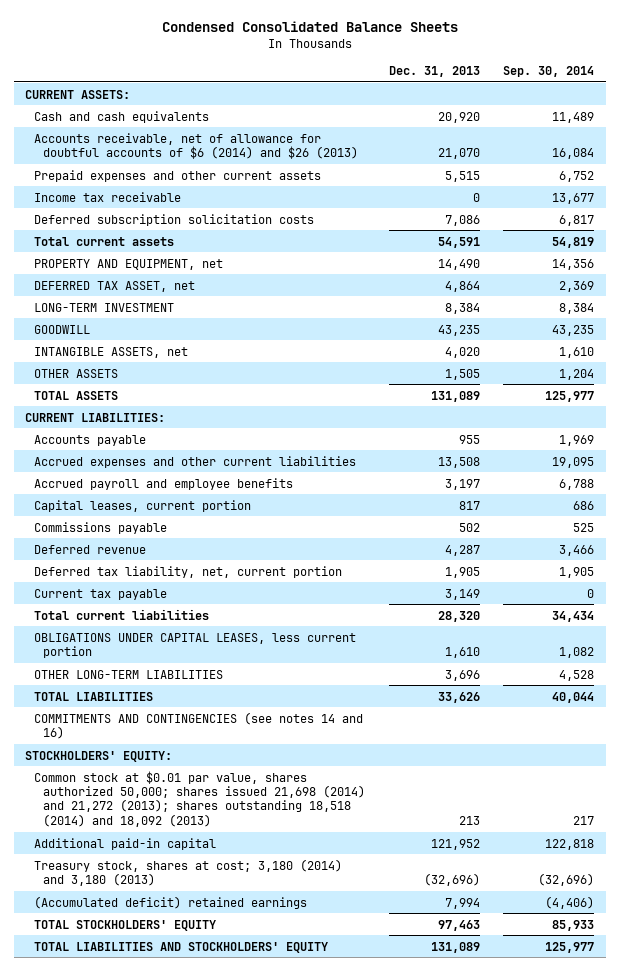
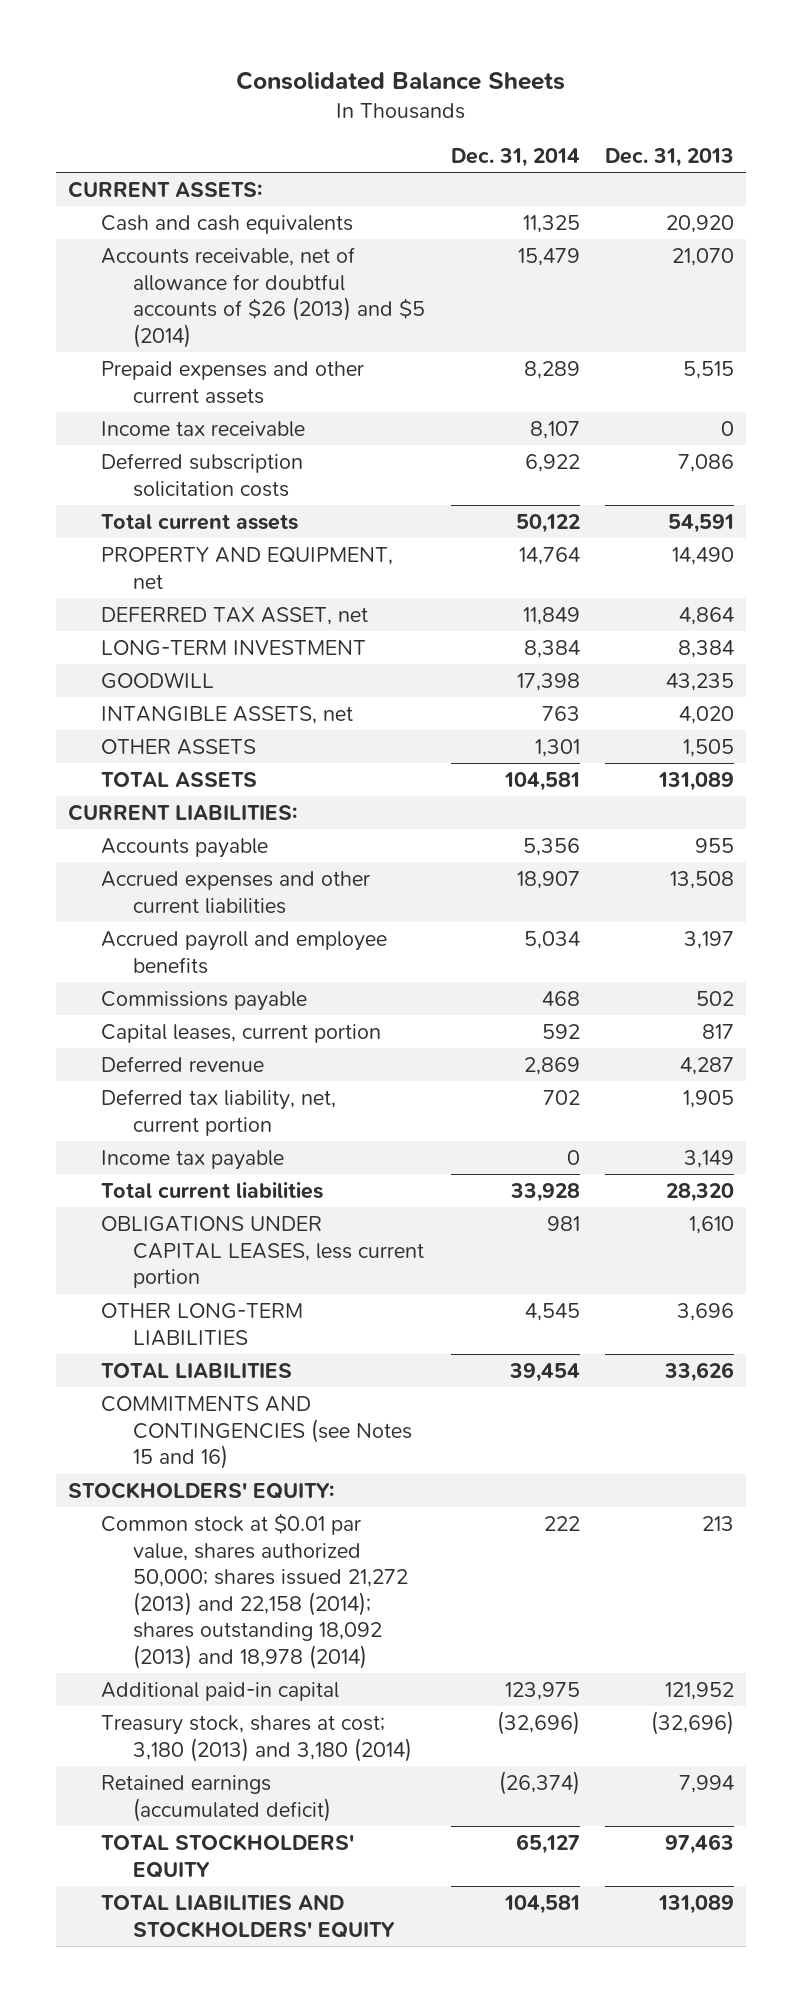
[161,20,458,32] Condensed Consolidated Balance Sheets -> [235,70,565,90] Consolidated Balance Sheets
[503,65,595,77] Sep. 30, 2014 -> none
none -> [450,148,580,168] Dec. 31, 2014
[34,132,358,159] Accounts receivable, net of allowance for doubtful accounts of $6 (2014) and $26 (2013) -> [100,246,426,348] Accounts receivable, net of allowance for doubtful accounts of $26 (2013) and $5 (2014)
[34,499,252,512] Capital leases, current portion -> [100,1023,381,1043] Capital leases, current portion
[34,588,168,600] Current tax payable -> [100,1149,284,1170] Income tax payable
[34,711,364,739] COMMITMENTS AND CONTINGENCIES (see notes 14 and 16) -> [100,1395,413,1470] COMMITMENTS AND CONTINGENCIES (see Notes 15 and 16)
[34,770,365,827] Common stock at $0.01 par value, shares authorized 50,000; shares issued 21,698 (2014) and 21,272 (2013); shares outstanding 18,518 (2014) and 18,092 (2013) -> [100,1512,409,1670] Common stock at $0.01 par value, shares authorized 50,000; shares issued 21,272 (2013) and 22,158 (2014); shares outstanding 18,092 (2013) and 18,978 (2014)
[34,858,343,886] Treasury stock, shares at cost; 3,180 (2014) and 3,180 (2013) -> [100,1714,413,1762] Treasury stock, shares at cost; 3,180 (2013) and 3,180 (2014)
[34,895,308,909] (Accumulated deficit) retained earnings -> [100,1774,332,1822] Retained earnings (accumulated deficit)

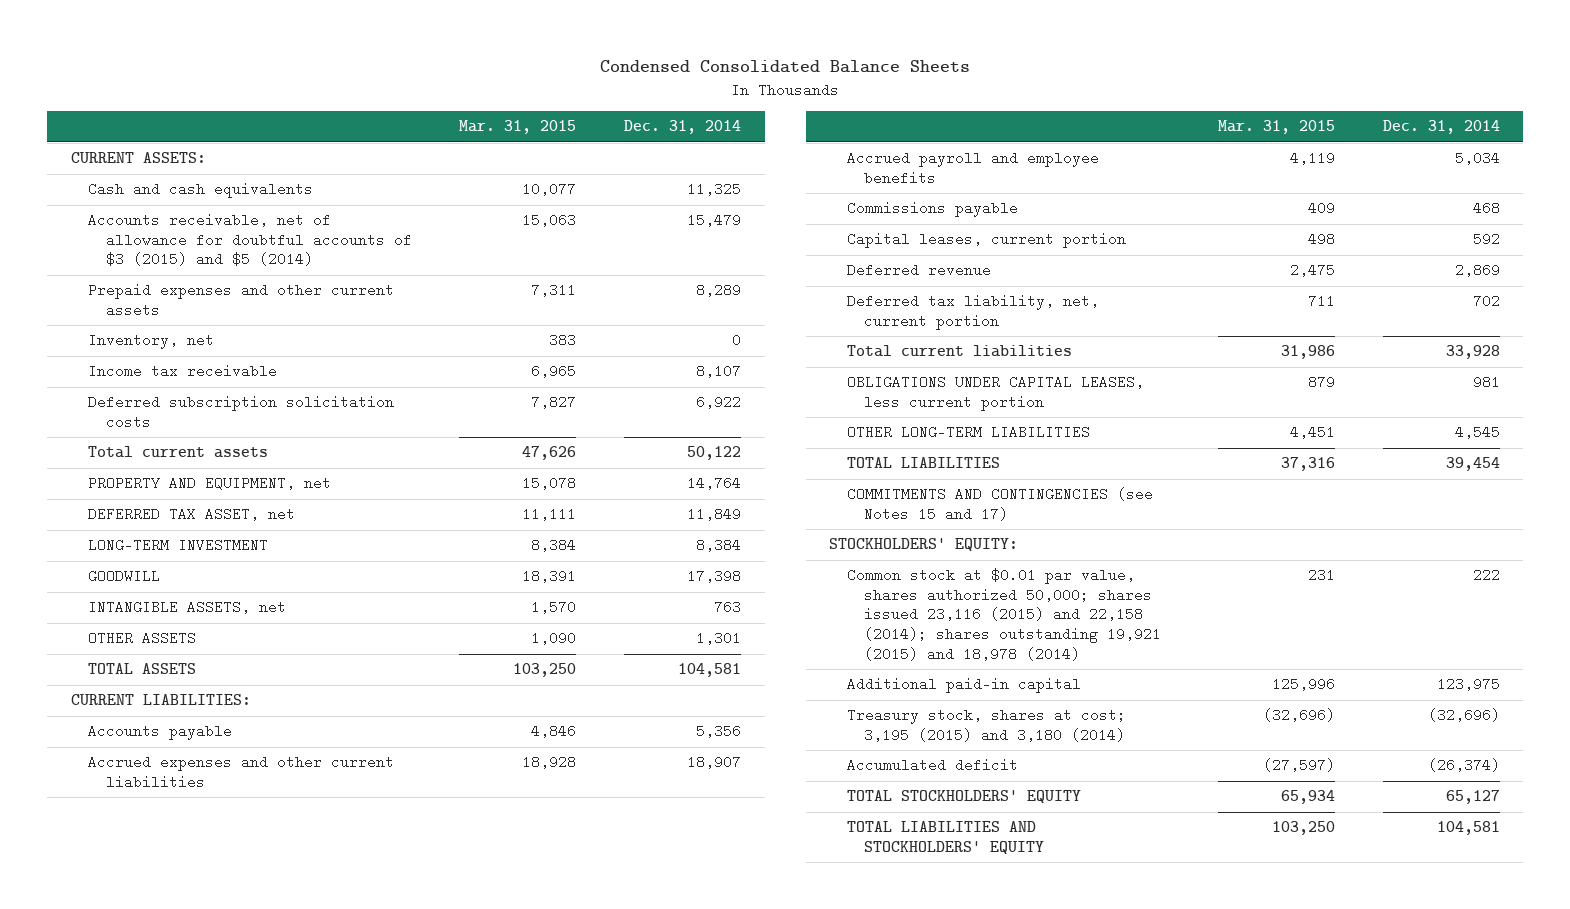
[235,70,565,90] Consolidated Balance Sheets -> [600,60,971,74] Condensed Consolidated Balance Sheets
[604,148,734,168] Dec. 31, 2013 -> none
none -> [459,120,577,135] Mar. 31, 2015
[100,246,426,348] Accounts receivable, net of allowance for doubtful accounts of $26 (2013) and $5 (2014) -> [88,213,412,267] Accounts receivable, net of allowance for doubtful accounts of $3 (2015) and $5 (2014)
none -> [88,333,215,350] Inventory, net
[100,1149,284,1170] Income tax payable -> none
[100,1395,413,1470] COMMITMENTS AND CONTINGENCIES (see Notes 15 and 16) -> [846,487,1153,521] COMMITMENTS AND CONTINGENCIES (see Notes 15 and 17)
[100,1512,409,1670] Common stock at $0.01 par value, shares authorized 50,000; shares issued 21,272 (2013) and 22,158 (2014); shares outstanding 18,092 (2013) and 18,978 (2014) -> [846,568,1162,661] Common stock at $0.01 par value, shares authorized 50,000; shares issued 23,116 (2015) and 22,158 (2014); shares outstanding 19,921 (2015) and 18,978 (2014)
[100,1714,413,1762] Treasury stock, shares at cost; 3,180 (2013) and 3,180 (2014) -> [846,708,1126,742] Treasury stock, shares at cost; 3,195 (2015) and 3,180 (2014)
[100,1774,332,1822] Retained earnings (accumulated deficit) -> [846,758,1018,773] Accumulated deficit

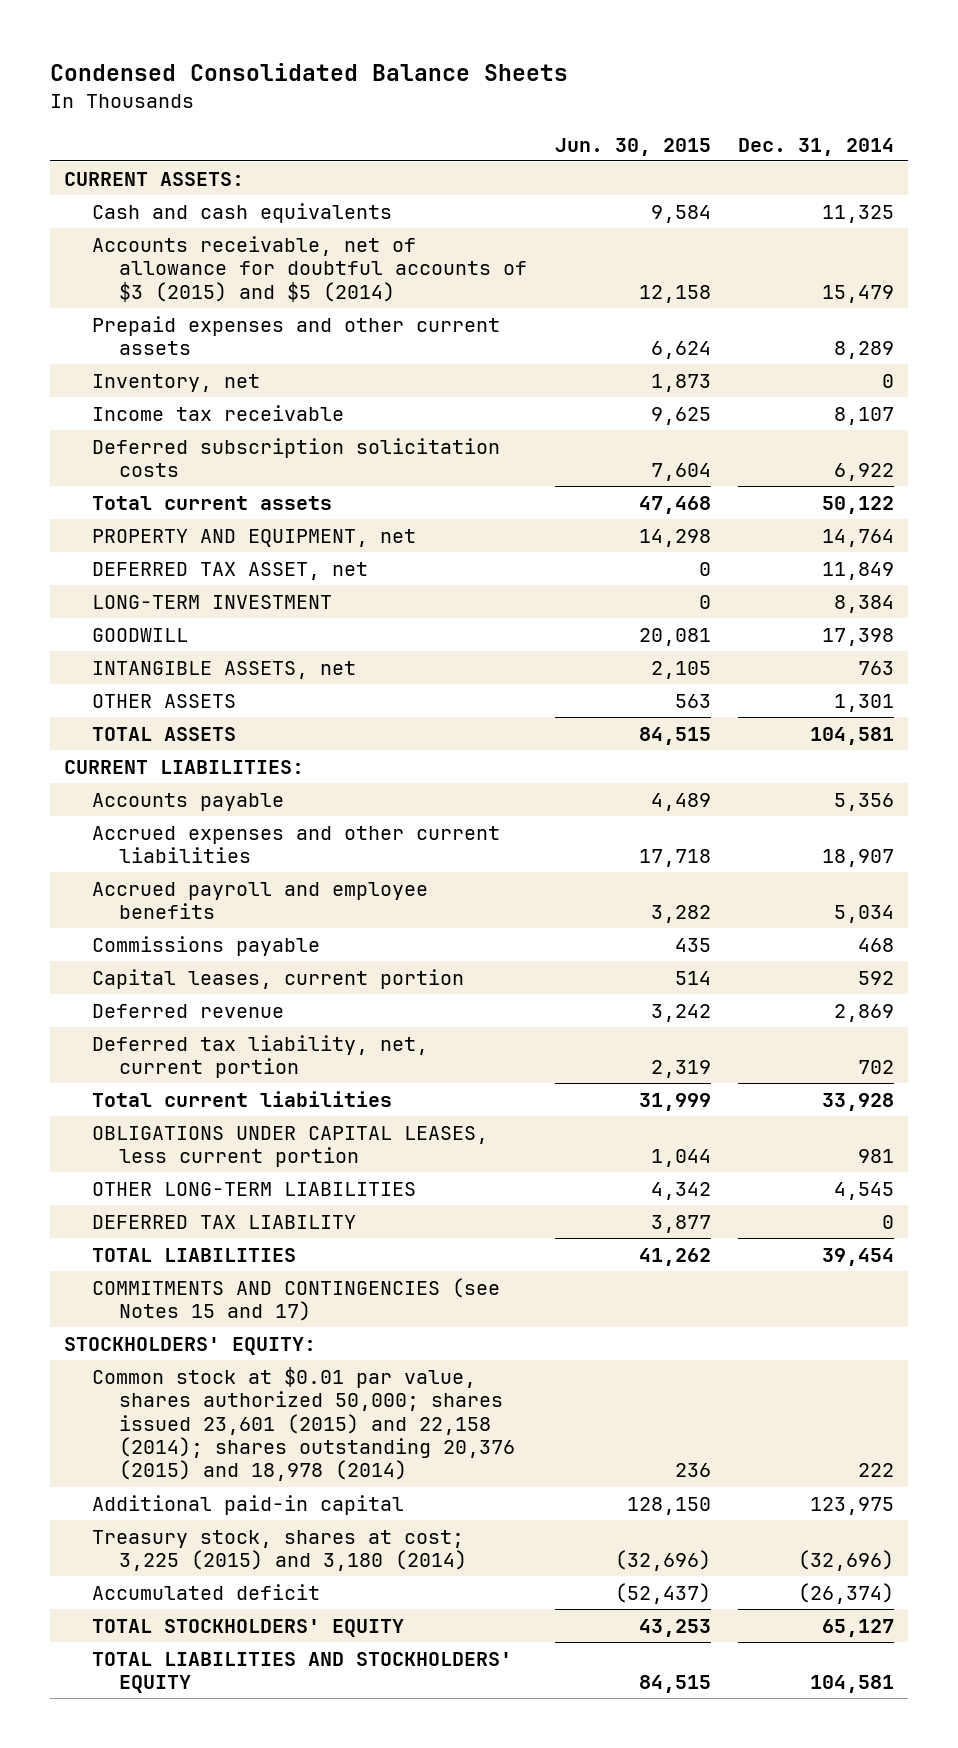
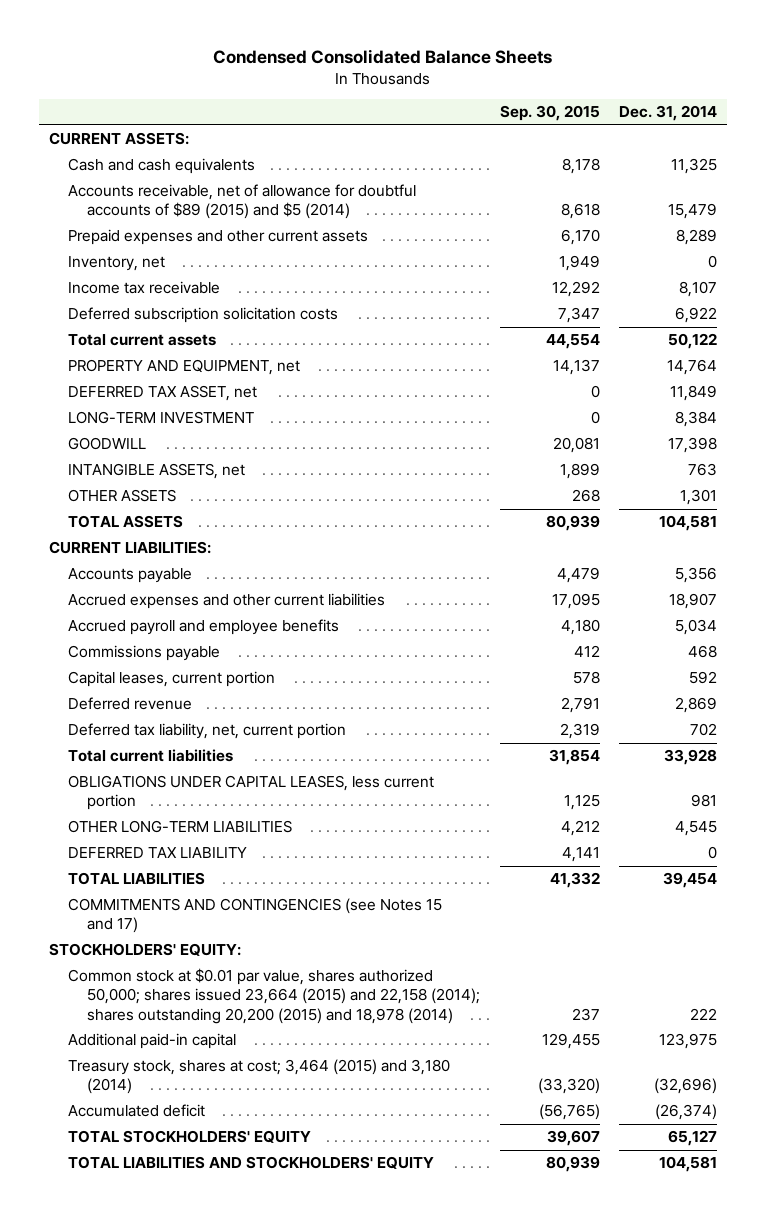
[554,137,711,156] Jun. 30, 2015 -> none
none -> [499,105,600,122] Sep. 30, 2015
[91,235,528,302] Accounts receivable, net of allowance for doubtful accounts of $3 (2015) and $5 (2014) -> [67,184,416,220] Accounts receivable, net of allowance for doubtful accounts of $89 (2015) and $5 (2014)
[91,1366,516,1482] Common stock at $0.01 par value, shares authorized 50,000; shares issued 23,601 (2015) and 22,158 (2014); shares outstanding 20,376 (2015) and 18,978 (2014) -> [67,968,480,1024] Common stock at $0.01 par value, shares authorized 50,000; shares issued 23,664 (2015) and 22,158 (2014); shares outstanding 20,200 (2015) and 18,978 (2014)
[91,1529,468,1572] Treasury stock, shares at cost; 3,225 (2015) and 3,180 (2014) -> [67,1059,450,1095] Treasury stock, shares at cost; 3,464 (2015) and 3,180 (2014)

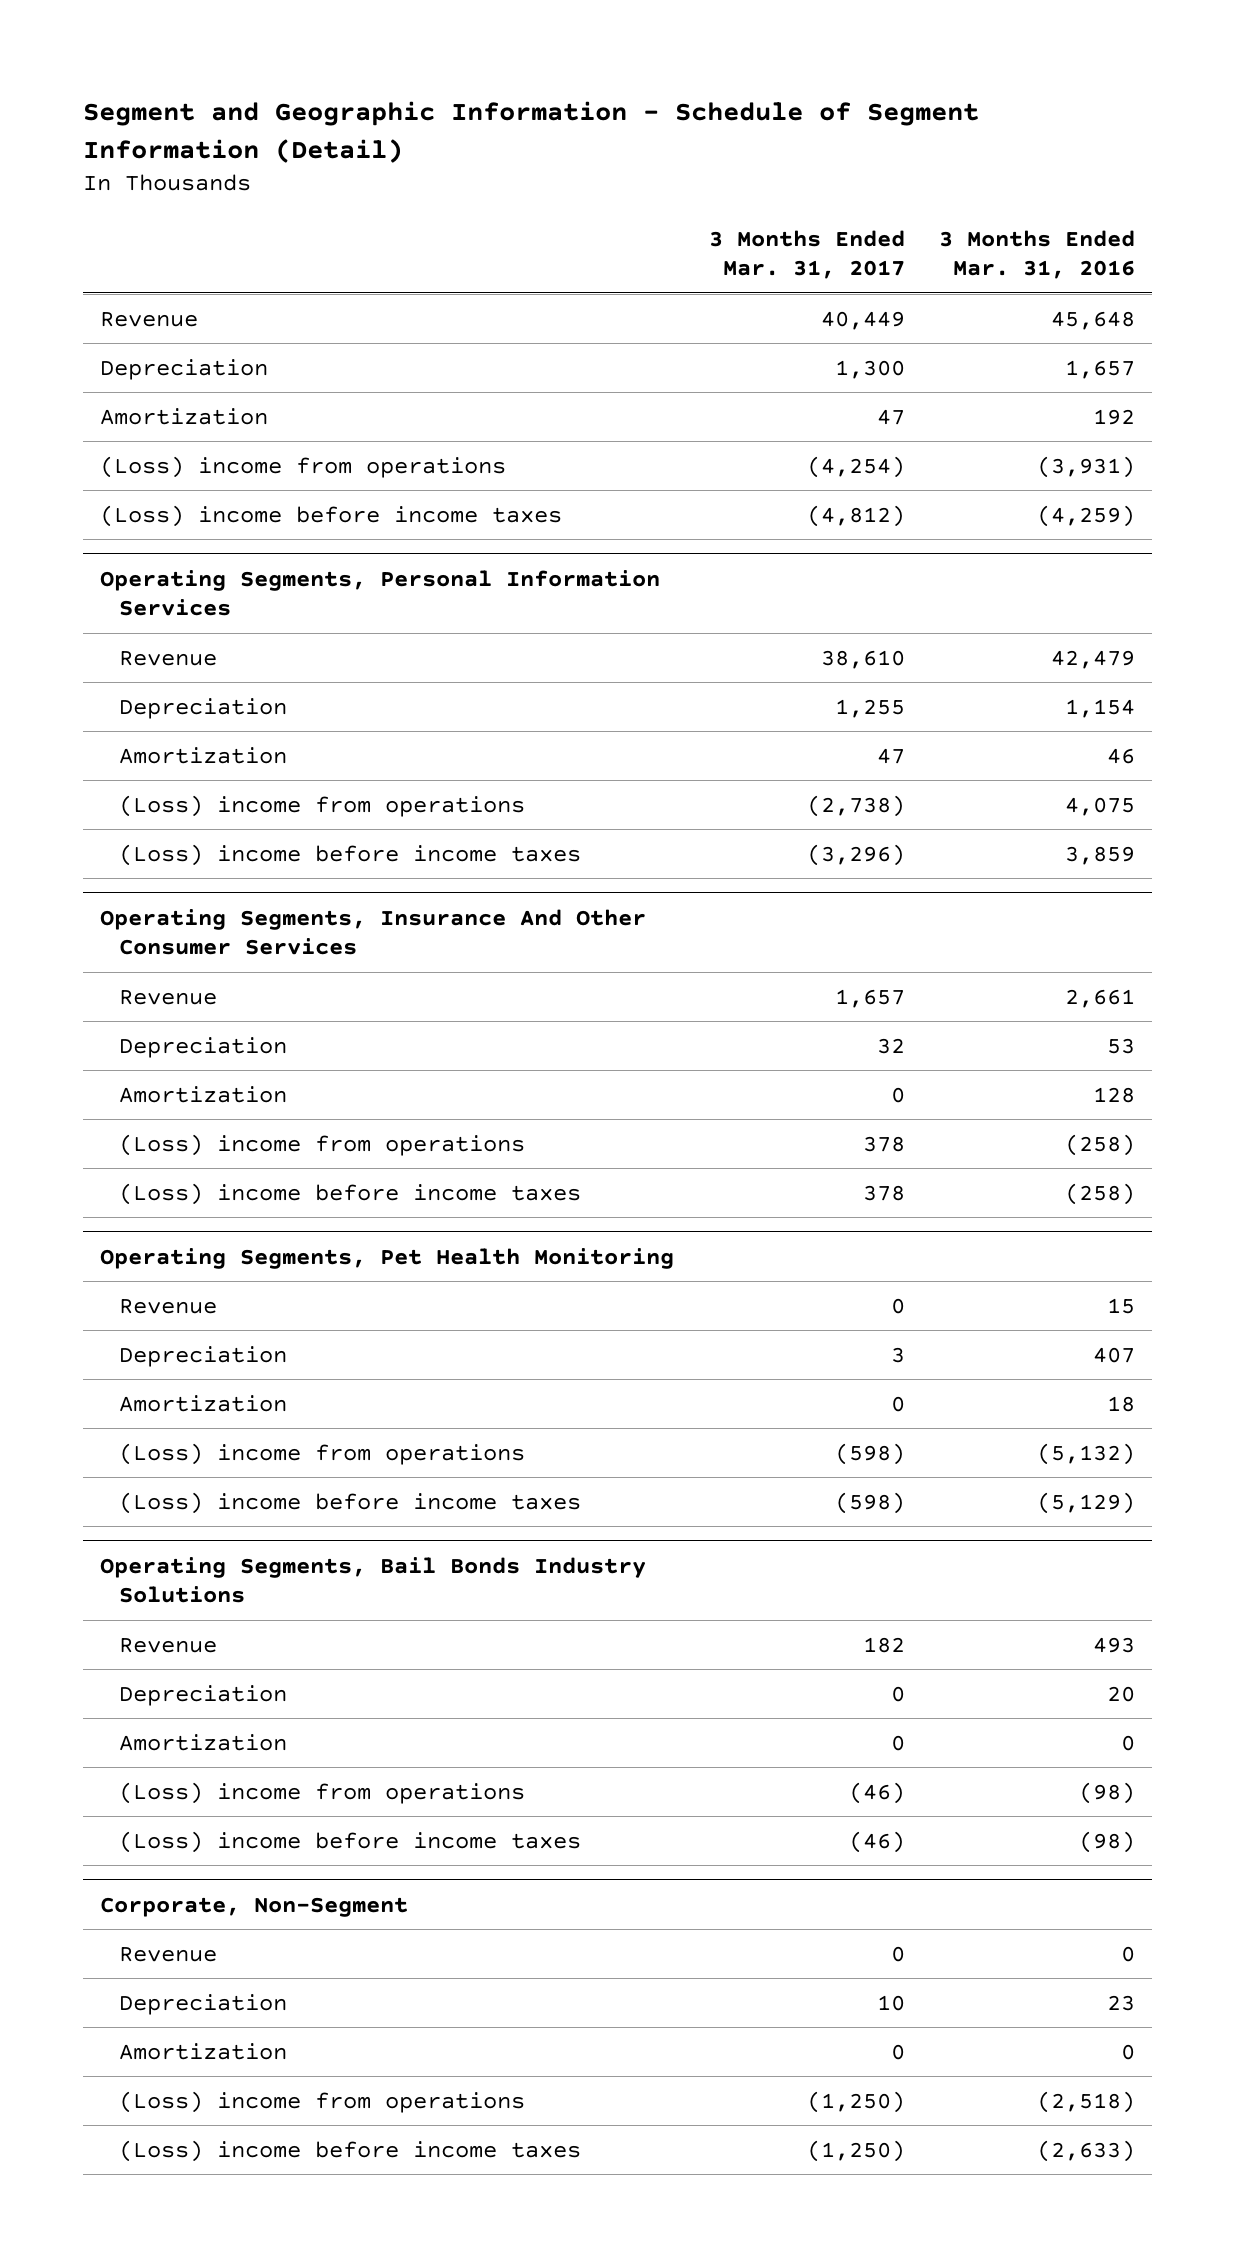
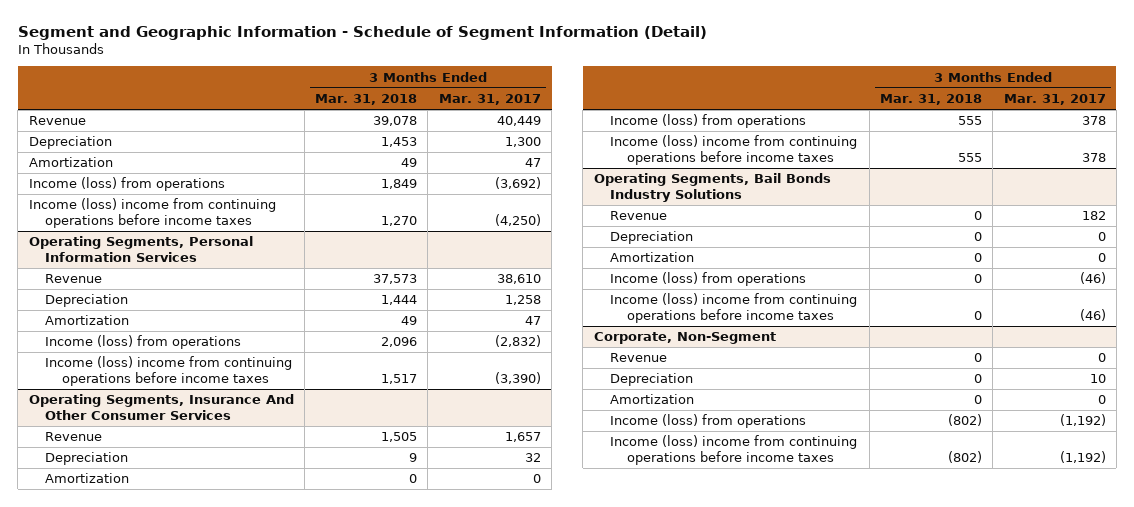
[938,229,1135,280] 3 Months Ended Mar. 31, 2016 -> none
none -> [315,94,418,106] Mar. 31, 2018
[100,455,507,478] (Loss) income from operations -> [28,177,225,192] Income (loss) from operations
[806,455,905,478] (4,254) -> [494,177,541,190] (3,692)
[100,504,563,527] (Loss) income before income taxes -> [28,198,276,228] Income (loss) income from continuing operations before income taxes
[806,504,905,527] (4,812) -> [494,213,541,226] (4,250)
[834,698,905,718] 1,255 -> [504,295,541,306] 1,258
[119,794,526,817] (Loss) income from operations -> [45,335,242,350] Income (loss) from operations
[806,794,905,817] (2,738) -> [494,335,541,348] (2,832)
[119,843,582,866] (Loss) income before income taxes -> [45,356,293,386] Income (loss) income from continuing operations before income taxes
[806,843,905,866] (3,296) -> [494,371,541,384] (3,390)
[100,1247,675,1269] Operating Segments, Pet Health Monitoring -> none
[119,1298,218,1314] Revenue -> none
[119,1345,288,1367] Depreciation -> none
[119,1394,288,1412] Amortization -> none
[119,1442,526,1465] (Loss) income from operations -> none
[119,1491,582,1514] (Loss) income before income taxes -> none
[119,1133,526,1156] (Loss) income from operations -> [610,114,807,129] Income (loss) from operations
[119,1182,582,1205] (Loss) income before income taxes -> [610,135,858,165] Income (loss) income from continuing operations before income taxes
[119,1781,526,1804] (Loss) income from operations -> [610,272,807,287] Income (loss) from operations
[119,1830,582,1853] (Loss) income before income taxes -> [610,293,858,323] Income (loss) income from continuing operations before income taxes
[119,2090,526,2113] (Loss) income from operations -> [610,414,807,429] Income (loss) from operations
[806,2090,905,2113] (1,250) -> [1059,414,1106,427] (1,192)
[119,2139,582,2162] (Loss) income before income taxes -> [610,435,858,465] Income (loss) income from continuing operations before income taxes
[806,2139,905,2162] (1,250) -> [1059,450,1106,463] (1,192)

